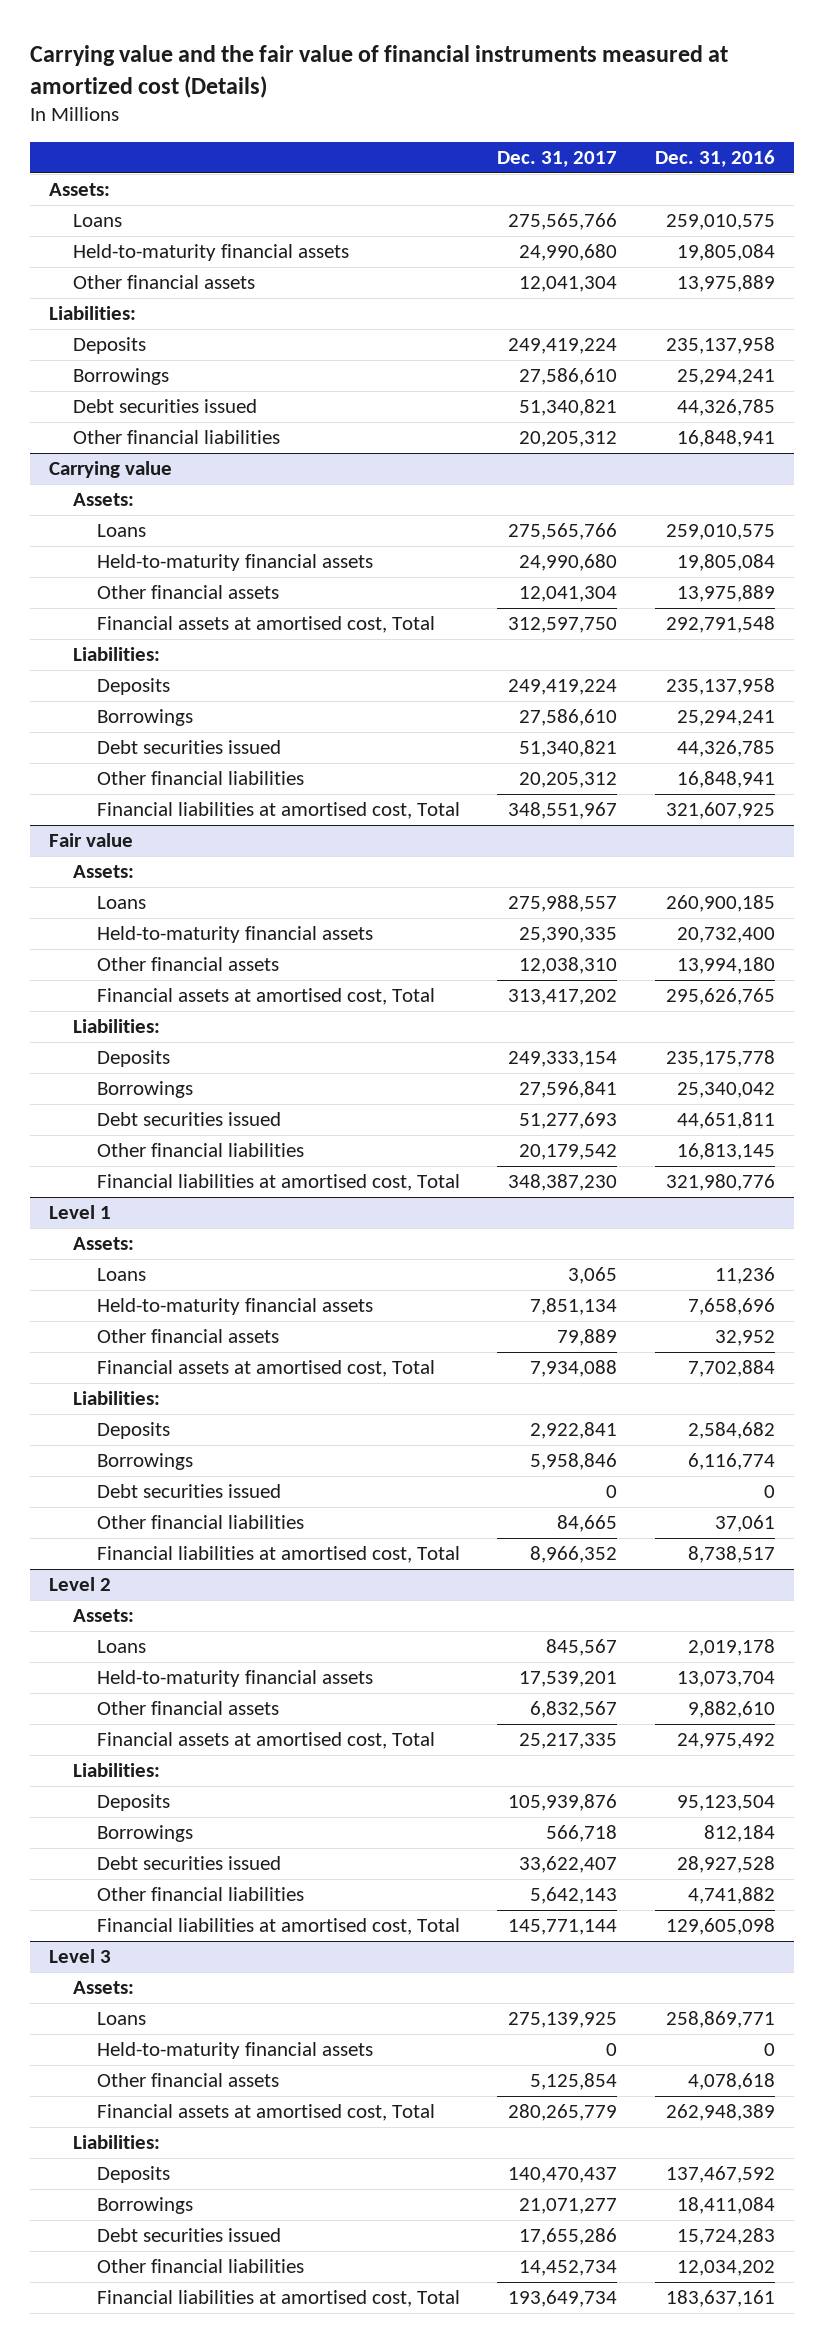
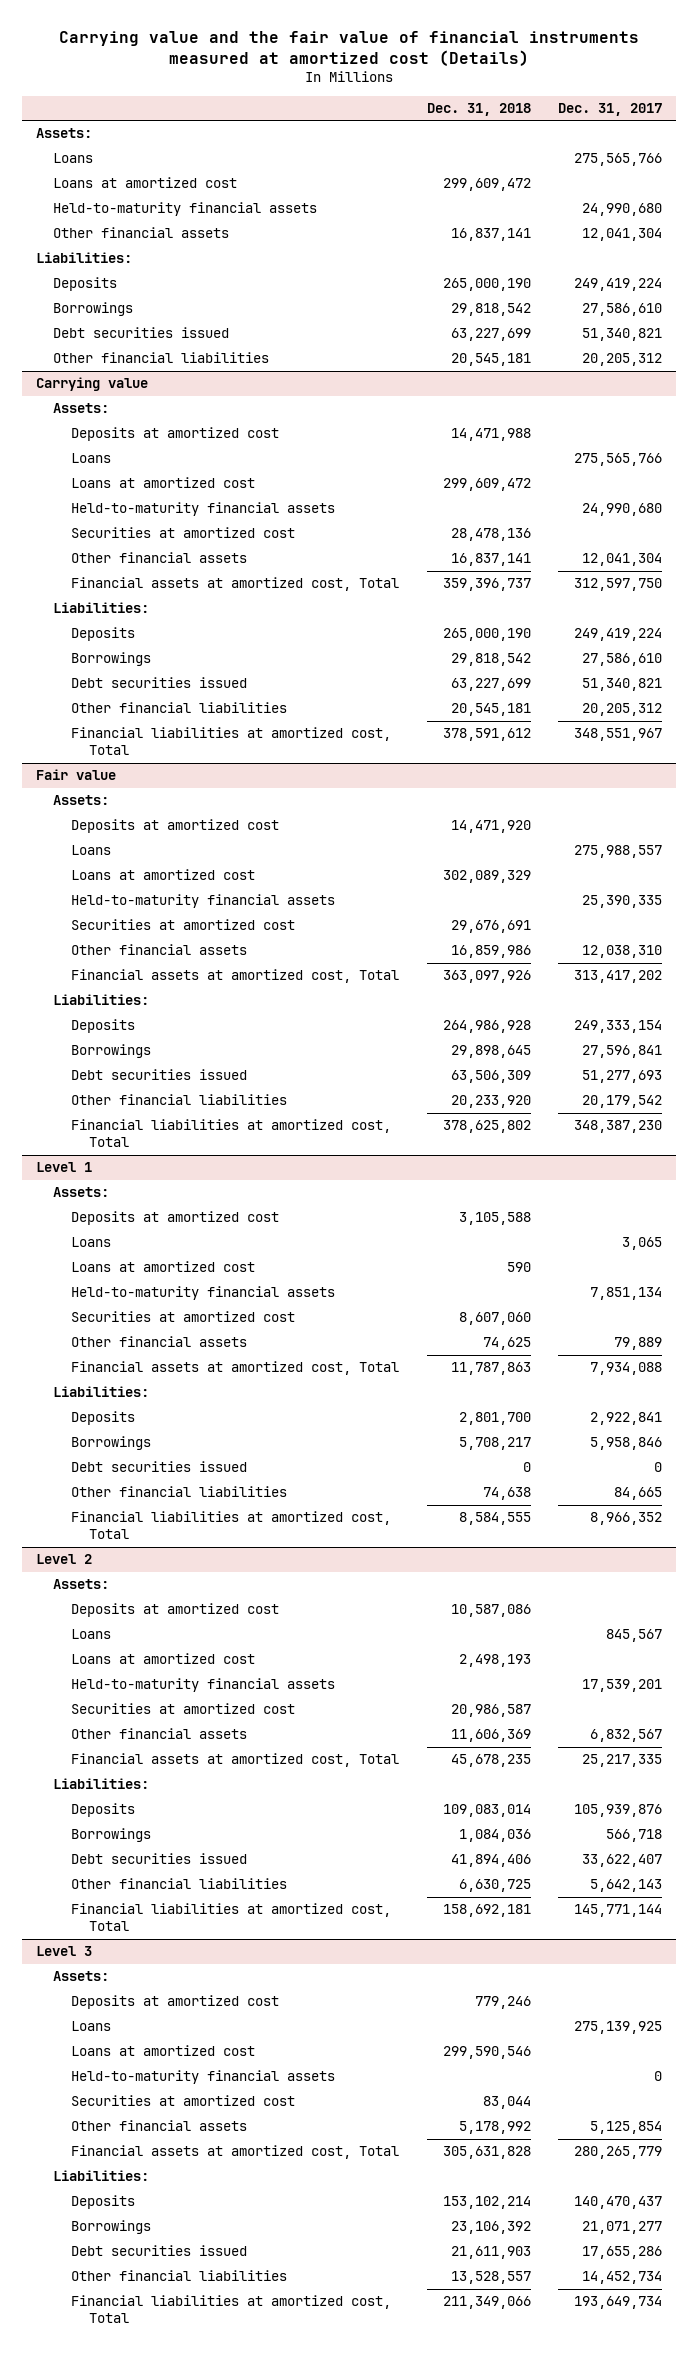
[654,150,775,168] Dec. 31, 2016 -> none
none -> [426,103,531,117] Dec. 31, 2018
none -> [53,177,238,189] Loans at amortized cost
none -> [71,427,280,442] Deposits at amortized cost
none -> [71,477,256,489] Loans at amortized cost
none -> [71,527,296,539] Securities at amortized cost
[96,616,435,634] Financial assets at amortised cost, Total -> [71,577,400,592] Financial assets at amortized cost, Total
[96,802,460,820] Financial liabilities at amortised cost, Total -> [71,727,392,756] Financial liabilities at amortized cost, Total
none -> [71,819,280,834] Deposits at amortized cost
none -> [71,869,256,881] Loans at amortized cost
none -> [71,919,296,931] Securities at amortized cost
[96,988,435,1006] Financial assets at amortised cost, Total -> [71,969,400,984] Financial assets at amortized cost, Total
[96,1174,460,1192] Financial liabilities at amortised cost, Total -> [71,1119,392,1148] Financial liabilities at amortized cost, Total
none -> [71,1211,280,1226] Deposits at amortized cost
none -> [71,1261,256,1273] Loans at amortized cost
none -> [71,1311,296,1323] Securities at amortized cost
[96,1360,435,1378] Financial assets at amortised cost, Total -> [71,1361,400,1376] Financial assets at amortized cost, Total
[96,1546,460,1564] Financial liabilities at amortised cost, Total -> [71,1511,392,1540] Financial liabilities at amortized cost, Total
none -> [71,1603,280,1618] Deposits at amortized cost
none -> [71,1653,256,1665] Loans at amortized cost
none -> [71,1703,296,1715] Securities at amortized cost
[96,1732,435,1750] Financial assets at amortised cost, Total -> [71,1753,400,1768] Financial assets at amortized cost, Total
[96,1918,460,1936] Financial liabilities at amortised cost, Total -> [71,1903,392,1932] Financial liabilities at amortized cost, Total
none -> [71,1995,280,2010] Deposits at amortized cost
none -> [71,2045,256,2057] Loans at amortized cost
none -> [71,2095,296,2107] Securities at amortized cost
[96,2104,435,2122] Financial assets at amortised cost, Total -> [71,2145,400,2160] Financial assets at amortized cost, Total
[96,2290,460,2308] Financial liabilities at amortised cost, Total -> [71,2295,392,2324] Financial liabilities at amortized cost, Total

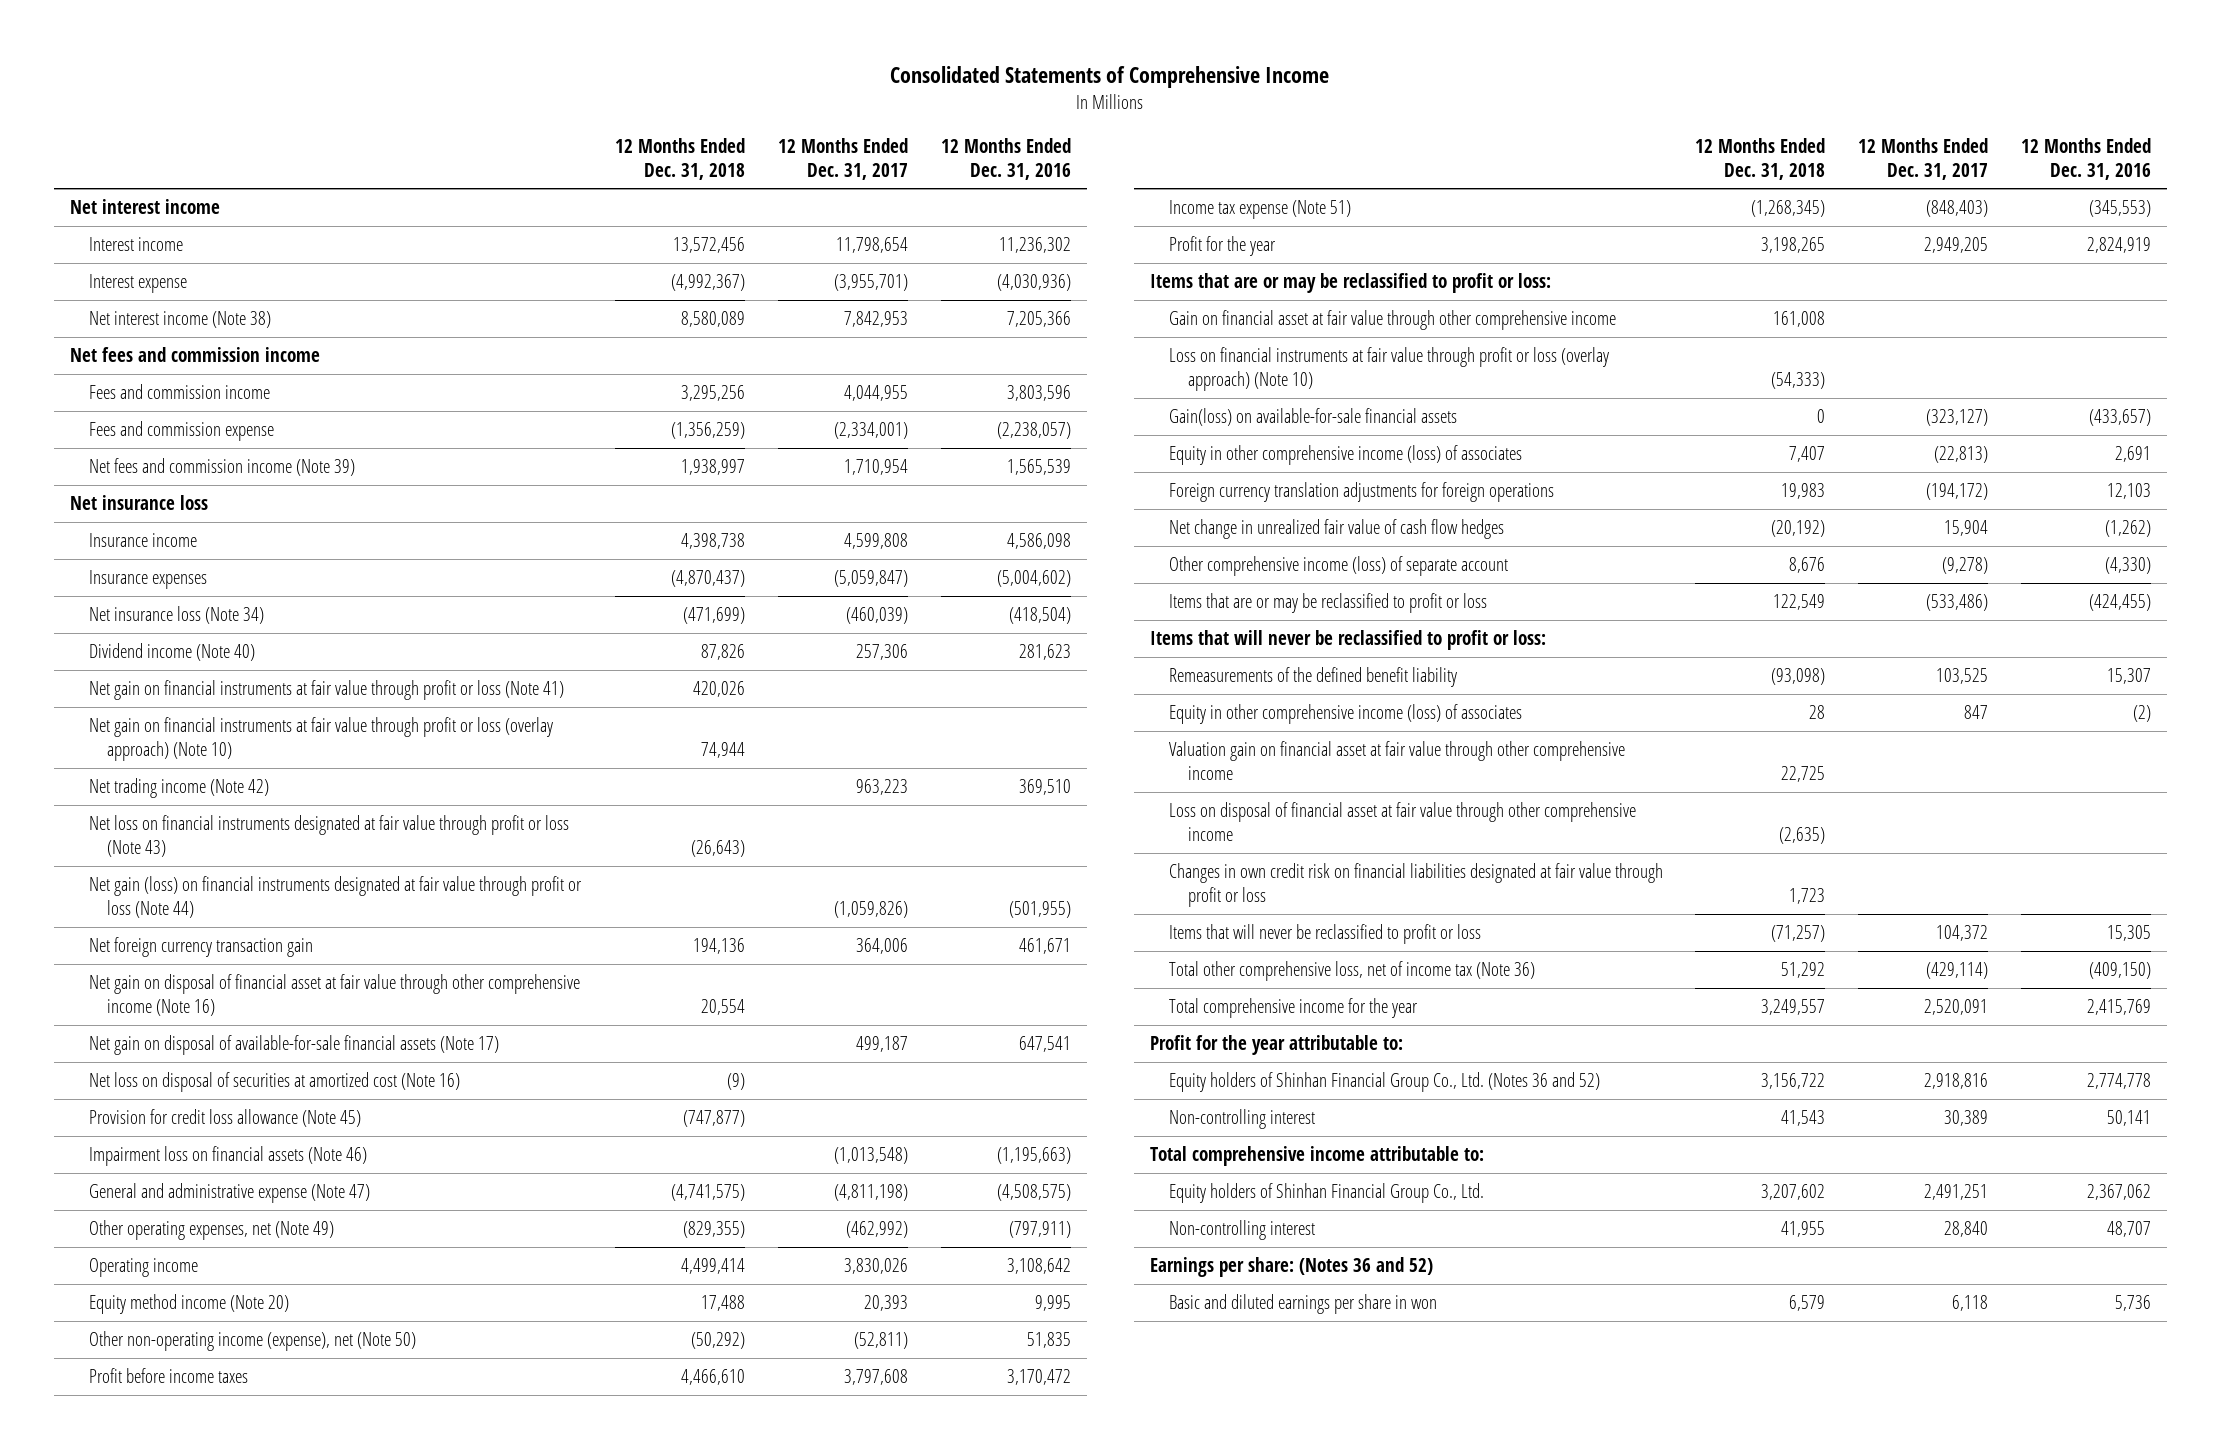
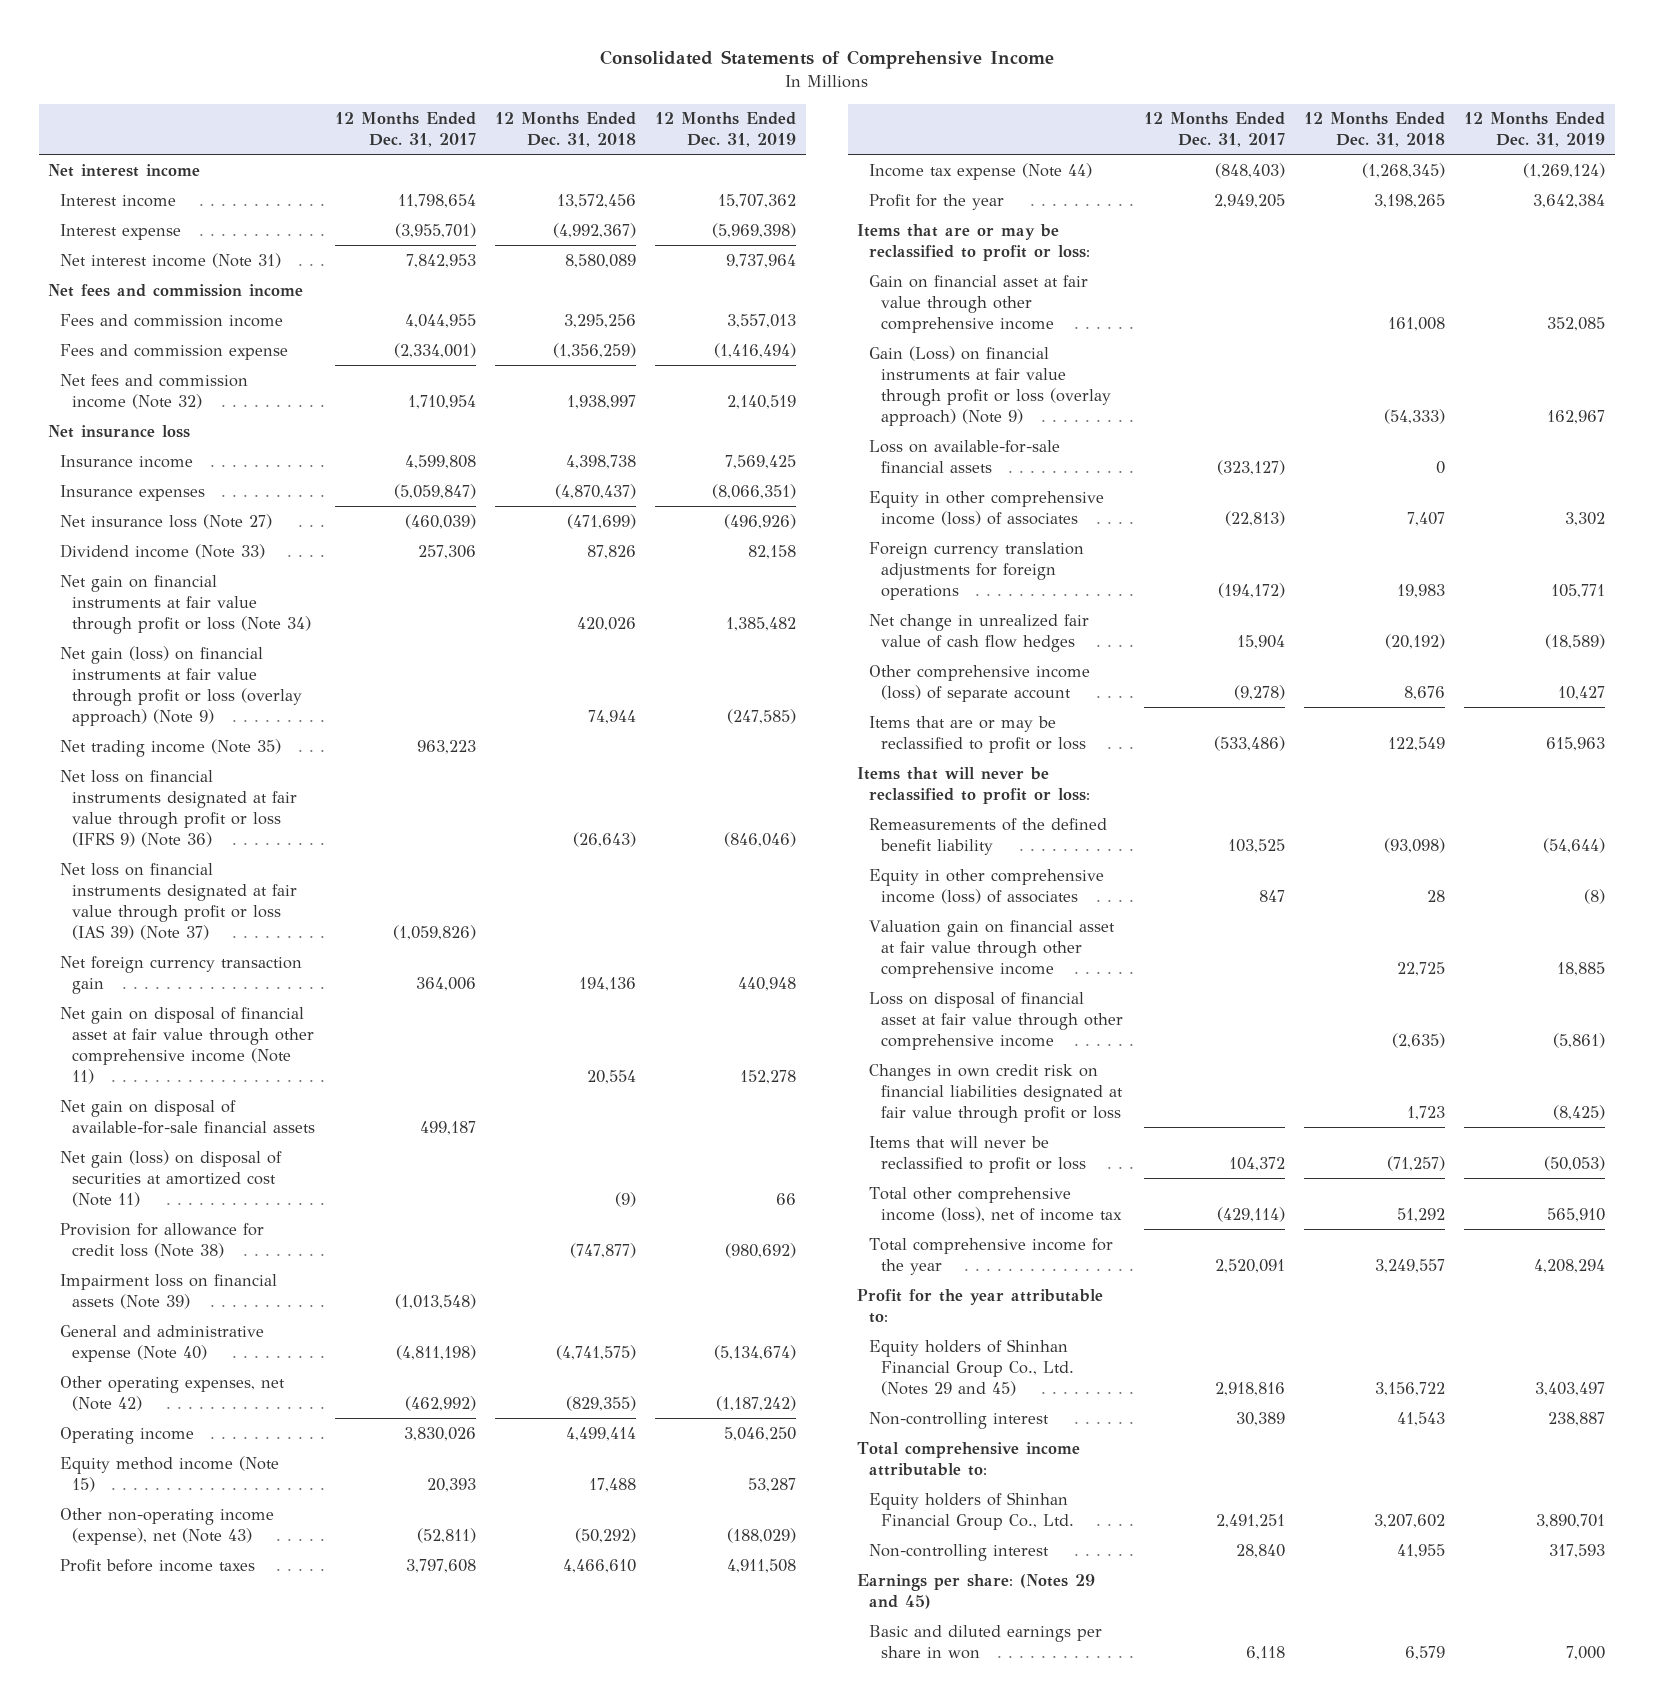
[940,137,1071,180] 12 Months Ended Dec. 31, 2016 -> none
none -> [655,112,797,148] 12 Months Ended Dec. 31, 2019
[88,311,271,329] Net interest income (Note 38) -> [60,252,282,268] Net interest income (Note 31)
[88,458,355,477] Net fees and commission income (Note 39) -> [60,373,249,409] Net fees and commission income (Note 32)
[88,606,264,625] Net insurance loss (Note 34) -> [60,513,273,529] Net insurance loss (Note 27)
[88,643,255,662] Dividend income (Note 40) -> [60,543,266,559] Dividend income (Note 33)
[88,680,564,701] Net gain on financial instruments at fair value through profit or loss (Note 41) -> [60,574,312,634] Net gain on financial instruments at fair value through profit or loss (Note 34)
[88,717,553,762] Net gain on financial instruments at fair value through profit or loss (overlay approach) (Note 10) -> [60,645,303,726] Net gain (loss) on financial instruments at fair value through profit or loss (overlay approach) (Note 9)
[88,778,269,799] Net trading income (Note 42) -> [60,738,282,757] Net trading income (Note 35)
[88,815,569,858] Net loss on financial instruments designated at fair value through profit or loss (Note 43) -> [60,769,298,847] Net loss on financial instruments designated at fair value through profit or loss (IFRS 9) (Note 36)
[88,876,582,919] Net gain (loss) on financial instruments designated at fair value through profit or loss (Note 44) -> [60,862,298,940] Net loss on financial instruments designated at fair value through profit or loss (IAS 39) (Note 37)
[88,974,580,1017] Net gain on disposal of financial asset at fair value through other comprehensive income (Note 16) -> [60,1006,315,1084] Net gain on disposal of financial asset at fair value through other comprehensive income (Note 11)
[88,1035,499,1056] Net gain on disposal of available-for-sale financial assets (Note 17) -> [60,1099,316,1134] Net gain on disposal of available-for-sale financial assets
[88,1072,460,1093] Net loss on disposal of securities at amortized cost (Note 16) -> [60,1149,283,1207] Net gain (loss) on disposal of securities at amortized cost (Note 11)
[88,1109,361,1128] Provision for credit loss allowance (Note 45) -> [60,1222,265,1258] Provision for allowance for credit loss (Note 38)
[88,1146,367,1167] Impairment loss on financial assets (Note 46) -> [60,1273,278,1309] Impairment loss on financial assets (Note 39)
[88,1183,370,1204] General and administrative expense (Note 47) -> [60,1324,265,1362] General and administrative expense (Note 40)
[88,1220,334,1241] Other operating expenses, net (Note 49) -> [60,1375,286,1411] Other operating expenses, net (Note 42)
[88,1294,289,1315] Equity method income (Note 20) -> [60,1455,280,1492] Equity method income (Note 15)
[88,1331,416,1352] Other non-operating income (expense), net (Note 50) -> [60,1507,275,1545] Other non-operating income (expense), net (Note 43)
[1168,200,1351,220] Income tax expense (Note 51) -> [869,162,1093,180] Income tax expense (Note 44)
[1168,347,1609,392] Loss on financial instruments at fair value through profit or loss (overlay approach) (Note 10) -> [869,345,1112,426] Gain (Loss) on financial instruments at fair value through profit or loss (overlay approach) (Note 9)
[1168,408,1457,427] Gain(loss) on available-for-sale financial assets -> [869,439,1061,473] Loss on available-for-sale financial assets
[1168,961,1535,982] Total other comprehensive loss, net of income tax (Note 36) -> [869,1186,1123,1222] Total other comprehensive income (loss), net of income tax
[1168,1072,1600,1093] Equity holders of Shinhan Financial Group Co., Ltd. (Notes 36 and 52) -> [869,1338,1075,1396] Equity holders of Shinhan Financial Group Co., Ltd. (Notes 29 and 45)
[1150,1257,1434,1278] Earnings per share: (Notes 36 and 52) -> [857,1573,1096,1609] Earnings per share: (Notes 29 and 45)

